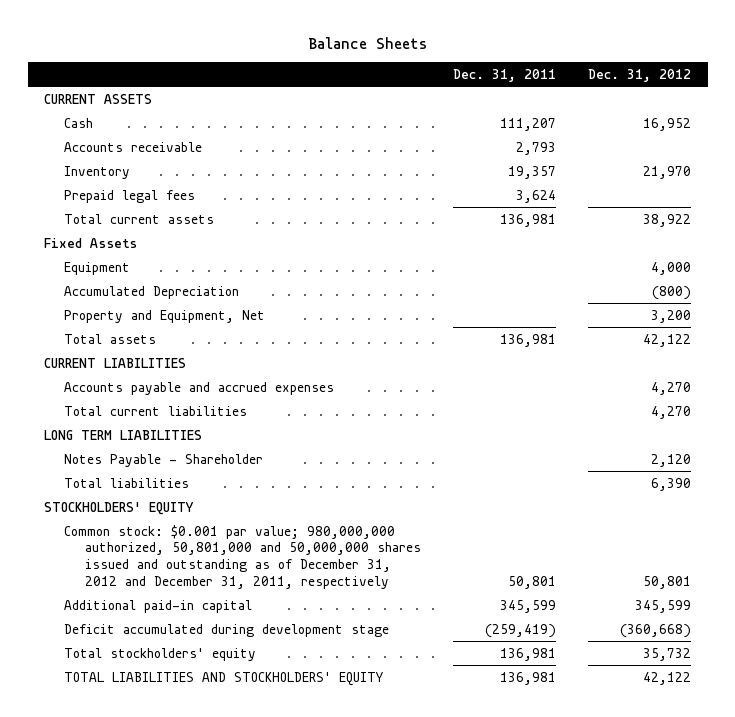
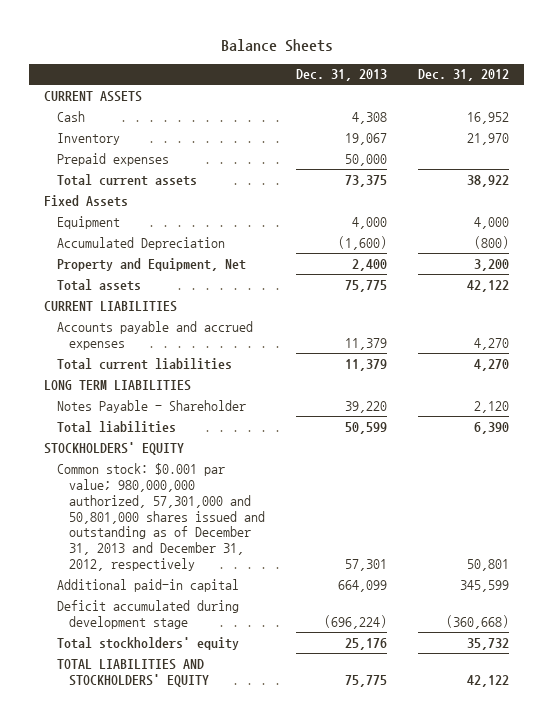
[453,68,557,82] Dec. 31, 2011 -> none
none -> [295,69,387,82] Dec. 31, 2013
[64,141,203,152] Accounts receivable -> none
[64,189,196,203] Prepaid legal fees -> [56,152,169,166] Prepaid expenses
[64,524,421,589] Common stock: $0.001 par value; 980,000,000 authorized, 50,801,000 and 50,000,000 shares issued and outstanding as of December 31, 2012 and December 31, 2011, respectively -> [56,462,266,572] Common stock: $0.001 par value; 980,000,000 authorized, 57,301,000 and 50,801,000 shares issued and outstanding as of December 31, 2013 and December 31, 2012, respectively

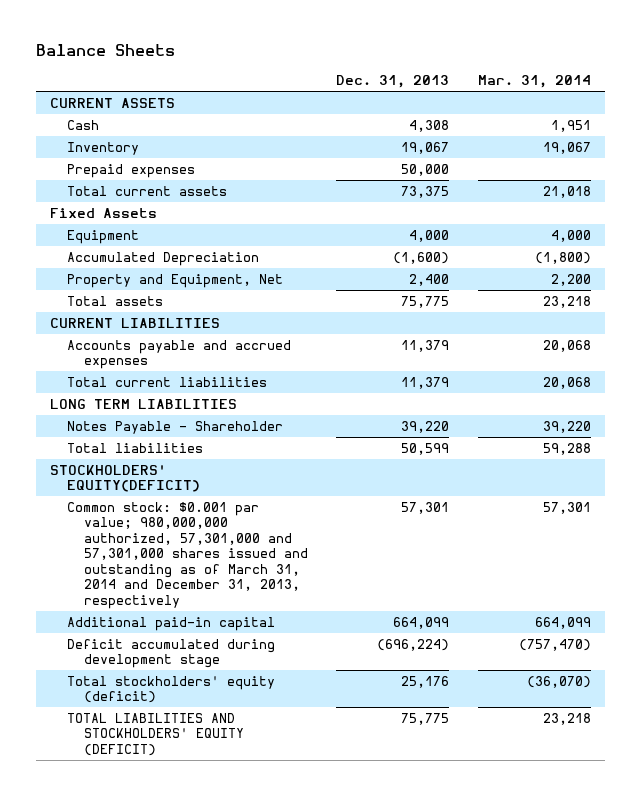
[417,69,509,82] Dec. 31, 2012 -> none
none -> [477,75,591,89] Mar. 31, 2014
[44,441,185,455] STOCKHOLDERS' EQUITY -> [49,464,200,493] STOCKHOLDERS' EQUITY(DEFICIT)
[56,462,266,572] Common stock: $0.001 par value; 980,000,000 authorized, 57,301,000 and 50,801,000 shares issued and outstanding as of December 31, 2013 and December 31, 2012, respectively -> [66,501,308,609] Common stock: $0.001 par value; 980,000,000 authorized, 57,301,000 and 57,301,000 shares issued and outstanding as of March 31, 2014 and December 31, 2013, respectively
[56,636,239,650] Total stockholders' equity -> [66,675,275,704] Total stockholders' equity (deficit)
[56,658,210,687] TOTAL LIABILITIES AND STOCKHOLDERS' EQUITY -> [66,712,244,756] TOTAL LIABILITIES AND STOCKHOLDERS' EQUITY (DEFICIT)

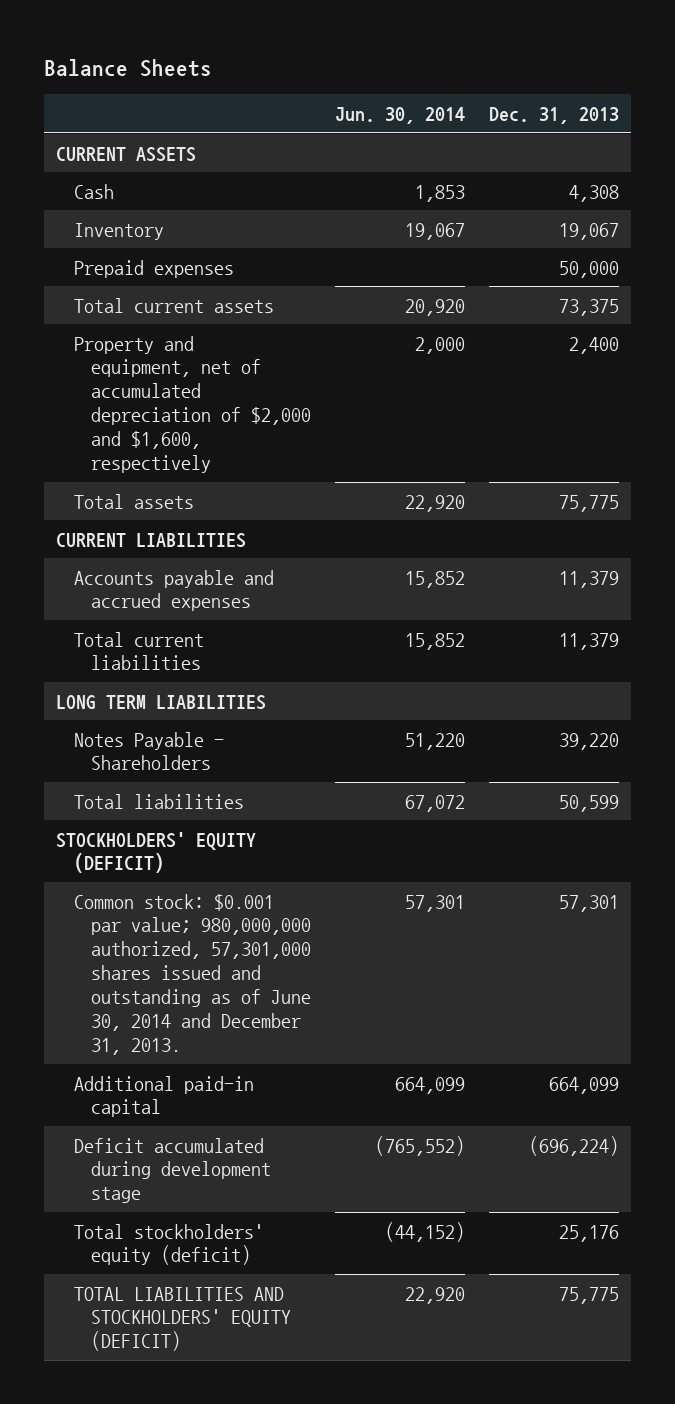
[477,75,591,89] Mar. 31, 2014 -> none
none -> [335,106,466,124] Jun. 30, 2014
[49,207,157,218] Fixed Assets -> none
[66,229,139,244] Equipment -> none
[66,251,259,266] Accumulated Depreciation -> none
[66,273,283,288] Property and Equipment, Net -> [73,335,312,474] Property and equipment, net of accumulated depreciation of $2,000 and $1,600, respectively
[66,420,283,434] Notes Payable - Shareholder -> [73,731,224,771] Notes Payable - Shareholders
[49,464,200,493] STOCKHOLDERS' EQUITY(DEFICIT) -> [55,831,256,874] STOCKHOLDERS' EQUITY (DEFICIT)
[66,501,308,609] Common stock: $0.001 par value; 980,000,000 authorized, 57,301,000 and 57,301,000 shares issued and outstanding as of March 31, 2014 and December 31, 2013, respectively -> [73,893,312,1056] Common stock: $0.001 par value; 980,000,000 authorized, 57,301,000 shares issued and outstanding as of June 30, 2014 and December 31, 2013.

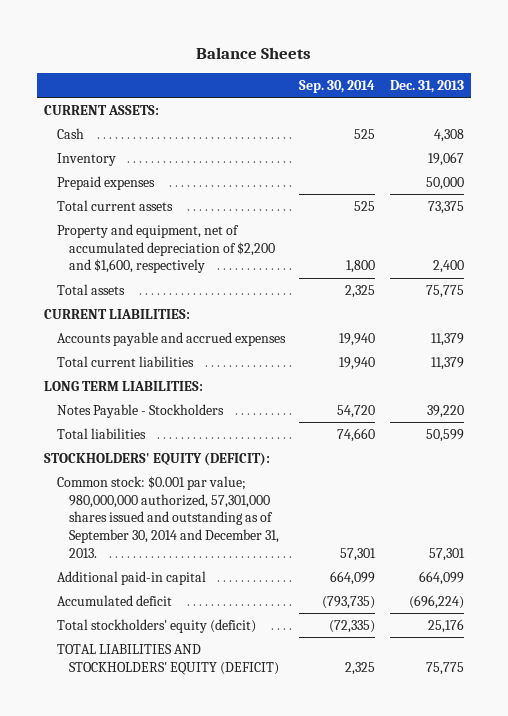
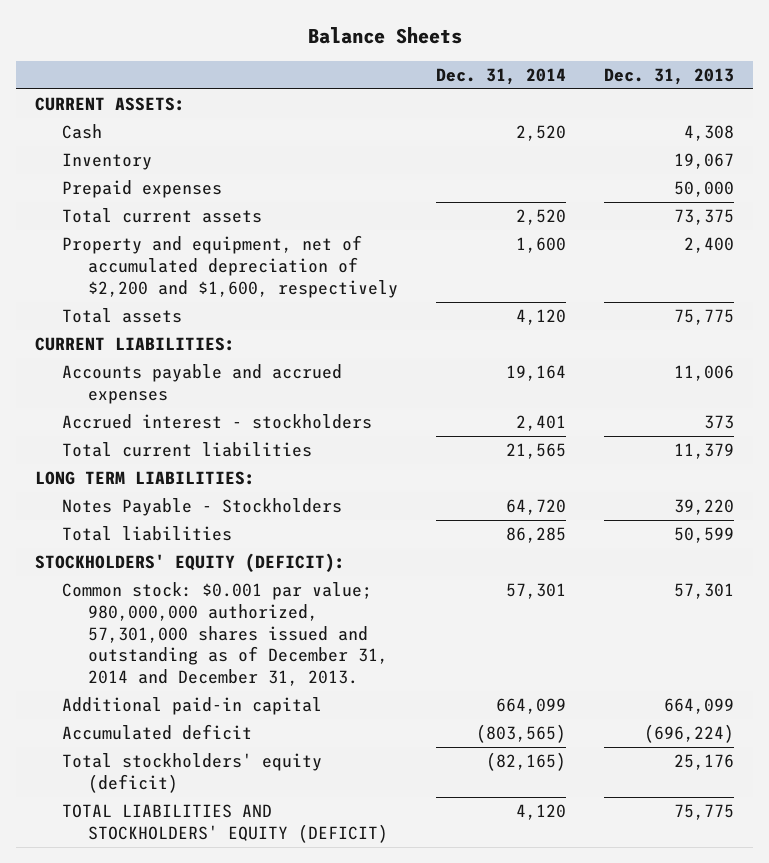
[299,79,376,93] Sep. 30, 2014 -> none
none -> [435,67,566,85] Dec. 31, 2014
[430,332,464,346] 11,379 -> [673,365,734,382] 11,006
none -> [61,414,372,430] Accrued interest - stockholders
[56,475,280,558] Common stock: $0.001 par value; 980,000,000 authorized, 57,301,000 shares issued and outstanding as of September 30, 2014 and December 31, 2013. -> [61,582,388,687] Common stock: $0.001 par value; 980,000,000 authorized, 57,301,000 shares issued and outstanding as of December 31, 2014 and December 31, 2013.

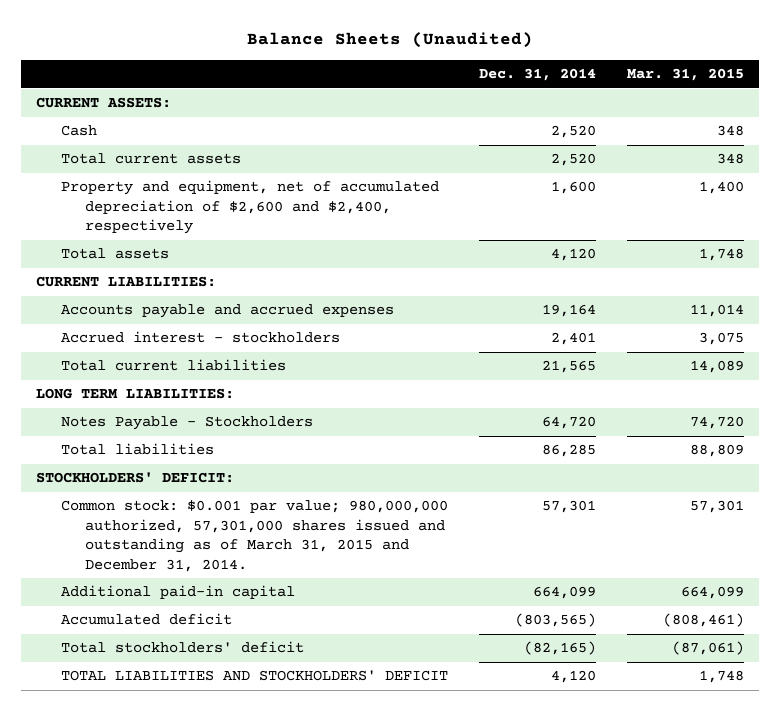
[307,27,462,45] Balance Sheets -> [246,32,533,49] Balance Sheets (Unaudited)
[603,67,734,85] Dec. 31, 2013 -> none
none -> [626,67,744,81] Mar. 31, 2015
[61,153,152,171] Inventory -> none
[61,180,222,199] Prepaid expenses -> none
[61,235,398,298] Property and equipment, net of accumulated depreciation of $2,200 and $1,600, respectively -> [60,180,439,235] Property and equipment, net of accumulated depreciation of $2,600 and $2,400, respectively
[35,553,346,573] STOCKHOLDERS' EQUITY (DEFICIT): -> [36,472,235,484] STOCKHOLDERS' DEFICIT:
[61,582,388,687] Common stock: $0.001 par value; 980,000,000 authorized, 57,301,000 shares issued and outstanding as of December 31, 2014 and December 31, 2013. -> [60,500,448,572] Common stock: $0.001 par value; 980,000,000 authorized, 57,301,000 shares issued and outstanding as of March 31, 2015 and December 31, 2014.
[61,753,322,793] Total stockholders' equity (deficit) -> [60,641,304,654] Total stockholders' deficit
[61,804,388,843] TOTAL LIABILITIES AND STOCKHOLDERS' EQUITY (DEFICIT) -> [60,670,448,682] TOTAL LIABILITIES AND STOCKHOLDERS' DEFICIT

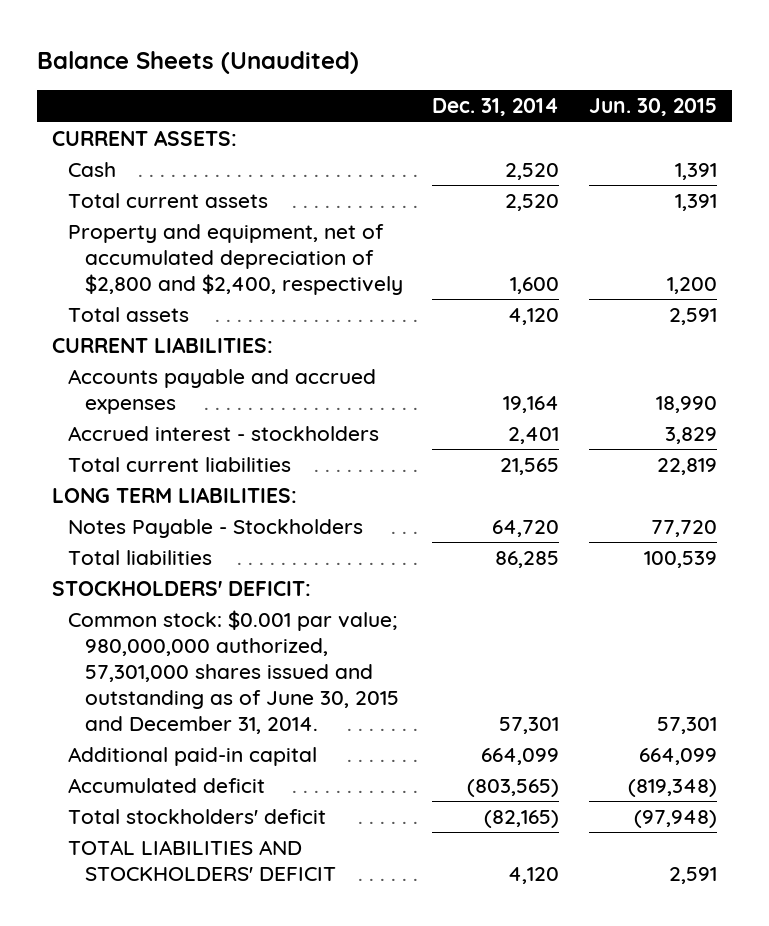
[626,67,744,81] Mar. 31, 2015 -> none
none -> [588,98,717,117] Jun. 30, 2015
[60,180,439,235] Property and equipment, net of accumulated depreciation of $2,600 and $2,400, respectively -> [68,223,403,295] Property and equipment, net of accumulated depreciation of $2,800 and $2,400, respectively
[60,500,448,572] Common stock: $0.001 par value; 980,000,000 authorized, 57,301,000 shares issued and outstanding as of March 31, 2015 and December 31, 2014. -> [68,609,399,734] Common stock: $0.001 par value; 980,000,000 authorized, 57,301,000 shares issued and outstanding as of June 30, 2015 and December 31, 2014.

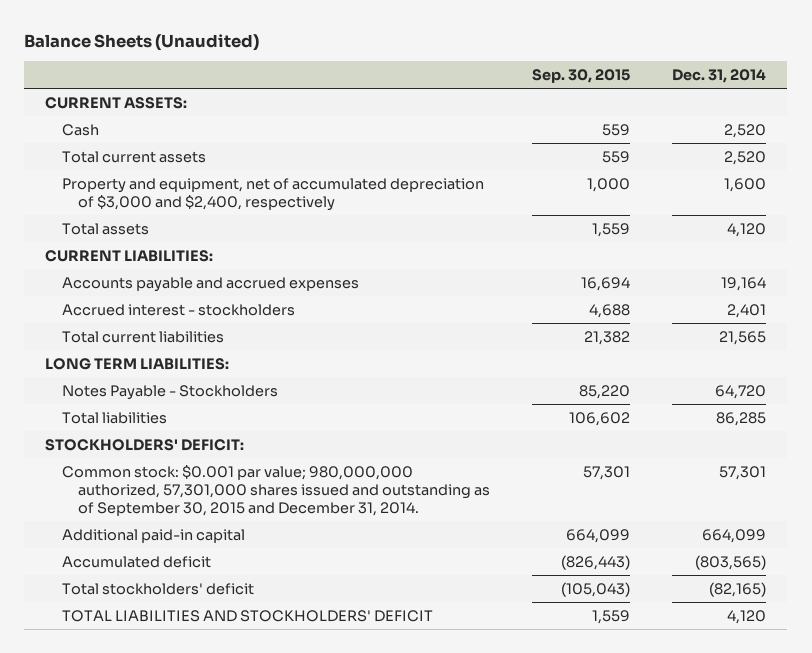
[588,98,717,117] Jun. 30, 2015 -> none
none -> [532,68,631,83] Sep. 30, 2015
[68,223,403,295] Property and equipment, net of accumulated depreciation of $2,800 and $2,400, respectively -> [61,177,484,211] Property and equipment, net of accumulated depreciation of $3,000 and $2,400, respectively
[68,609,399,734] Common stock: $0.001 par value; 980,000,000 authorized, 57,301,000 shares issued and outstanding as of June 30, 2015 and December 31, 2014. -> [61,464,490,517] Common stock: $0.001 par value; 980,000,000 authorized, 57,301,000 shares issued and outstanding as of September 30, 2015 and December 31, 2014.

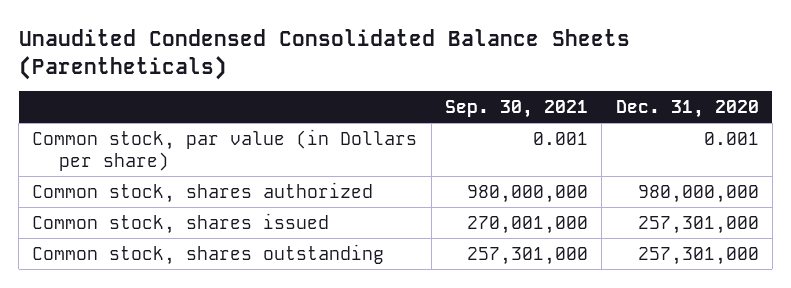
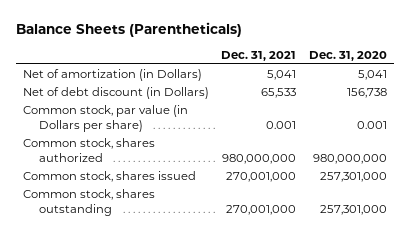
[18,29,630,80] Unaudited Condensed Consolidated Balance Sheets (Parentheticals) -> [16,22,243,38] Balance Sheets (Parentheticals)
[444,99,588,118] Sep. 30, 2021 -> none
none -> [221,50,297,61] Dec. 31, 2021
none -> [22,69,202,82] Net of amortization (in Dollars)
none -> [22,87,209,100] Net of debt discount (in Dollars)

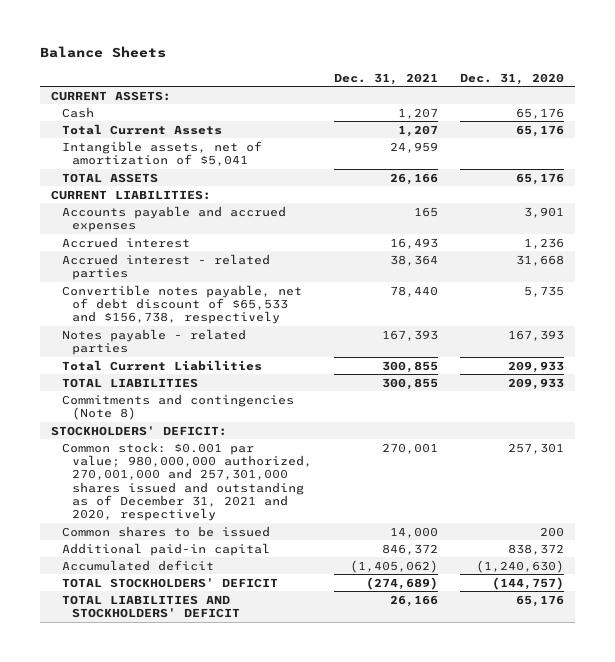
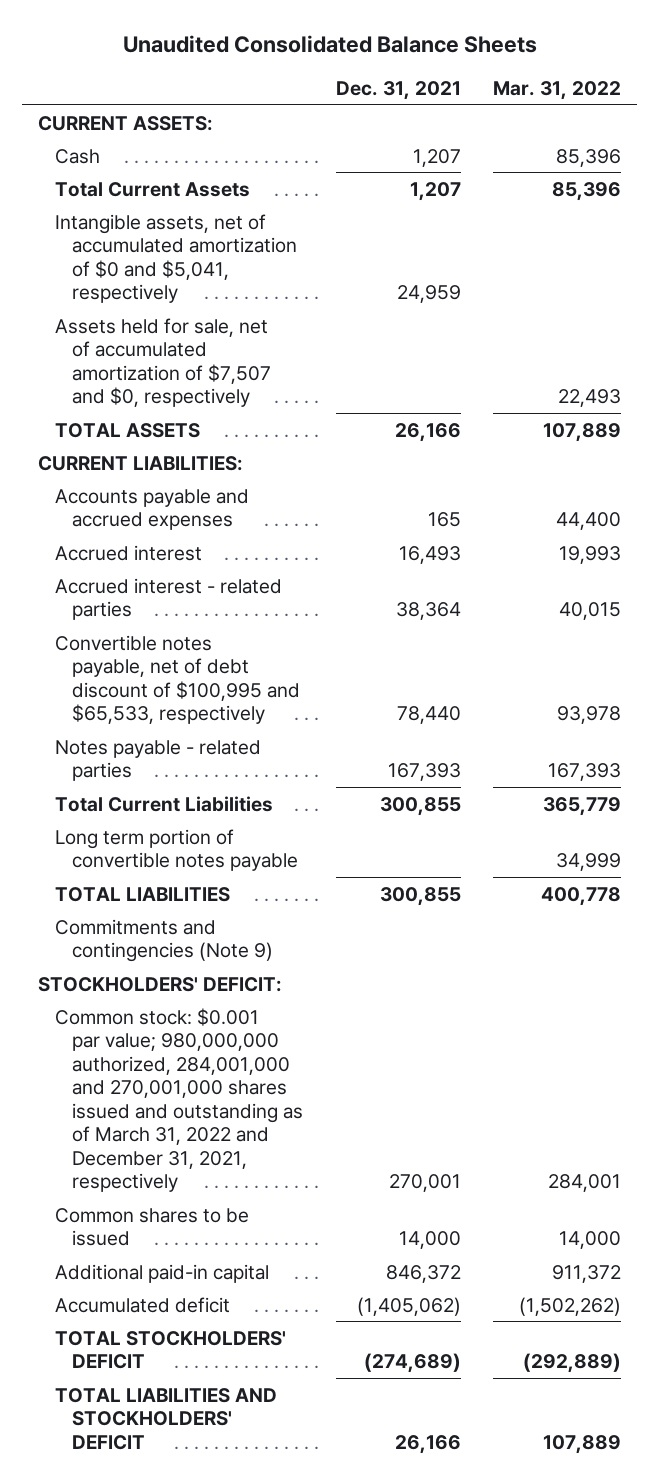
[39,46,166,59] Balance Sheets -> [122,35,537,54] Unaudited Consolidated Balance Sheets
[460,72,565,85] Dec. 31, 2020 -> none
none -> [492,80,621,100] Mar. 31, 2022
[61,140,262,166] Intangible assets, net of amortization of $5,041 -> [55,213,298,304] Intangible assets, net of accumulated amortization of $0 and $5,041, respectively
none -> [55,317,272,408] Assets held for sale, net of accumulated amortization of $7,507 and $0, respectively
[61,284,302,325] Convertible notes payable, net of debt discount of $65,533 and $156,738, respectively -> [55,634,301,725] Convertible notes payable, net of debt discount of $100,995 and $65,533, respectively
none -> [55,828,299,872] Long term portion of convertible notes payable
[61,393,294,420] Commitments and contingencies (Note 8) -> [55,918,274,963] Commitments and contingencies (Note 9)
[61,441,313,522] Common stock: $0.001 par value; 980,000,000 authorized, 270,001,000 and 257,301,000 shares issued and outstanding as of December 31, 2021 and 2020, respectively -> [55,1007,304,1193] Common stock: $0.001 par value; 980,000,000 authorized, 284,001,000 and 270,001,000 shares issued and outstanding as of March 31, 2022 and December 31, 2021, respectively

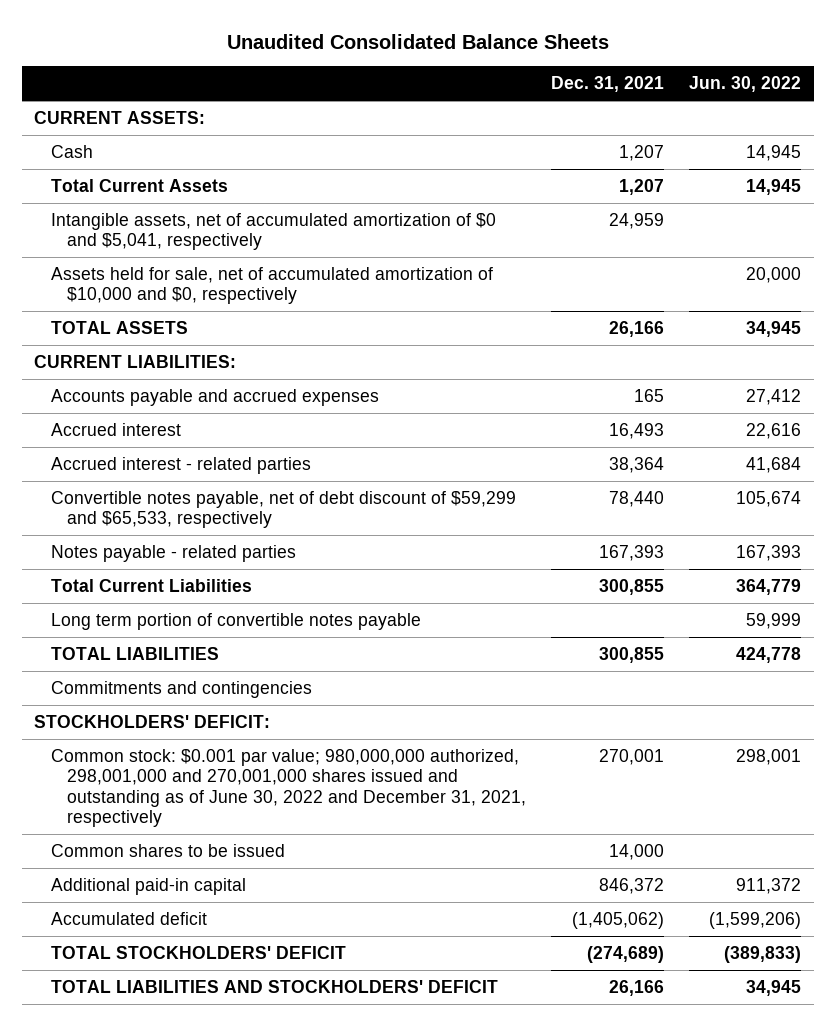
[492,80,621,100] Mar. 31, 2022 -> none
none -> [689,76,802,93] Jun. 30, 2022
[55,317,272,408] Assets held for sale, net of accumulated amortization of $7,507 and $0, respectively -> [50,266,493,305] Assets held for sale, net of accumulated amortization of $10,000 and $0, respectively
[55,634,301,725] Convertible notes payable, net of debt discount of $100,995 and $65,533, respectively -> [50,490,516,529] Convertible notes payable, net of debt discount of $59,299 and $65,533, respectively
[55,918,274,963] Commitments and contingencies (Note 9) -> [50,680,312,698] Commitments and contingencies
[55,1007,304,1193] Common stock: $0.001 par value; 980,000,000 authorized, 284,001,000 and 270,001,000 shares issued and outstanding as of March 31, 2022 and December 31, 2021, respectively -> [50,748,527,828] Common stock: $0.001 par value; 980,000,000 authorized, 298,001,000 and 270,001,000 shares issued and outstanding as of June 30, 2022 and December 31, 2021, respectively

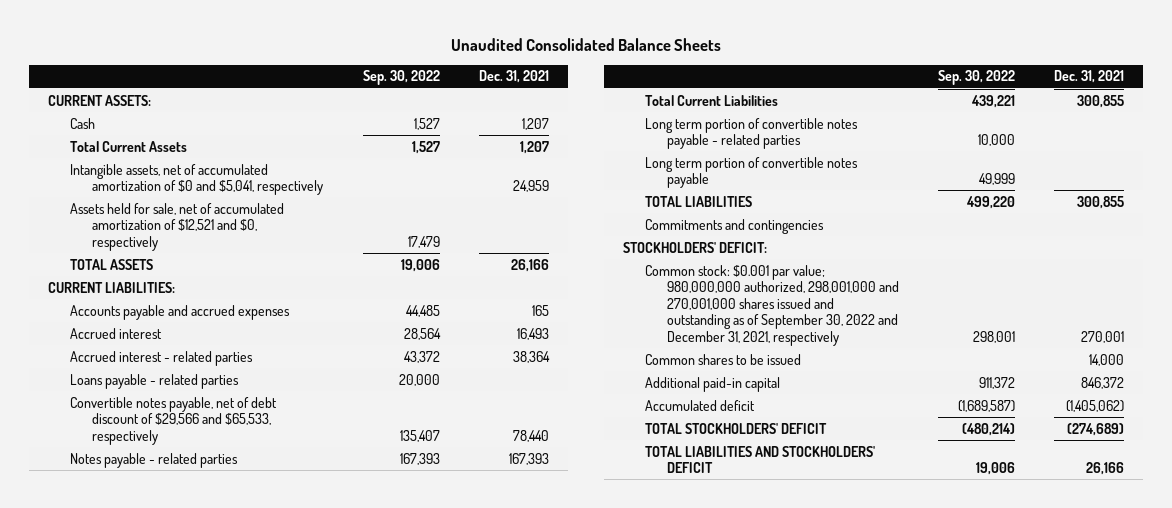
[689,76,802,93] Jun. 30, 2022 -> none
none -> [363,70,441,86] Sep. 30, 2022
[50,266,493,305] Assets held for sale, net of accumulated amortization of $10,000 and $0, respectively -> [70,202,285,251] Assets held for sale, net of accumulated amortization of $12,521 and $0, respectively
none -> [70,373,240,389] Loans payable - related parties
[50,490,516,529] Convertible notes payable, net of debt discount of $59,299 and $65,533, respectively -> [70,396,278,445] Convertible notes payable, net of debt discount of $29,566 and $65,533, respectively
none -> [645,117,859,150] Long term portion of convertible notes payable - related parties
[50,748,527,828] Common stock: $0.001 par value; 980,000,000 authorized, 298,001,000 and 270,001,000 shares issued and outstanding as of June 30, 2022 and December 31, 2021, respectively -> [645,264,900,346] Common stock: $0.001 par value; 980,000,000 authorized, 298,001,000 and 270,001,000 shares issued and outstanding as of September 30, 2022 and December 31, 2021, respectively

